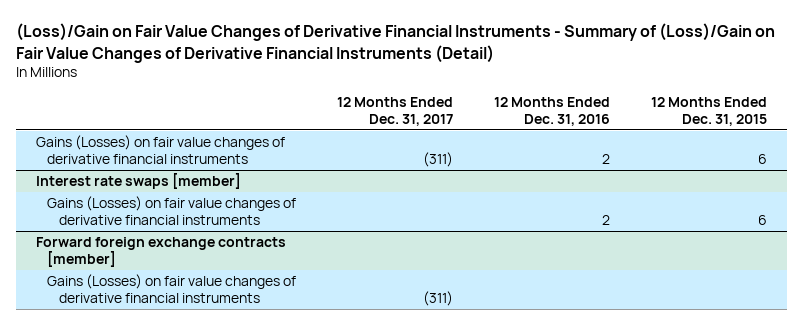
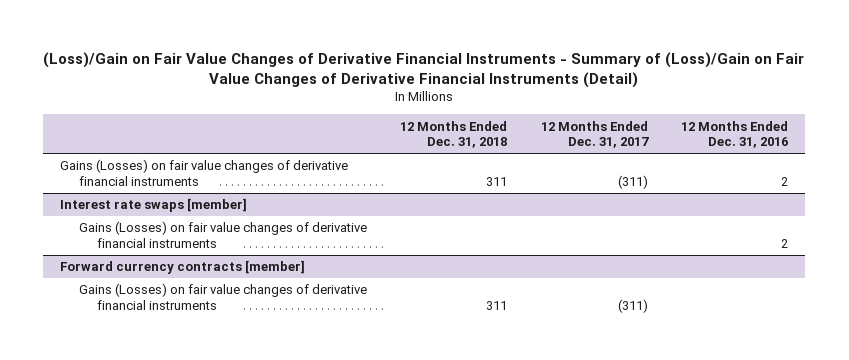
[650,97,767,126] 12 Months Ended Dec. 31, 2015 -> none
none -> [400,120,508,149] 12 Months Ended Dec. 31, 2018
[35,237,286,267] Forward foreign exchange contracts [member] -> [60,260,306,275] Forward currency contracts [member]

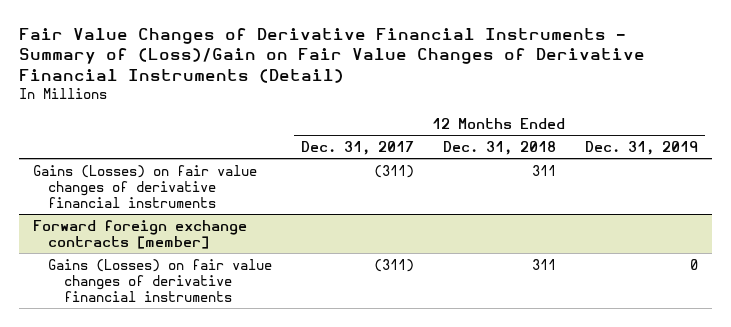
[43,51,805,88] (Loss)/Gain on Fair Value Changes of Derivative Financial Instruments - Summary of (Loss)/Gain on Fair Value Changes of Derivative Financial Instruments (Detail) -> [18,27,645,84] Fair Value Changes of Derivative Financial Instruments - Summary of (Loss)/Gain on Fair Value Changes of Derivative Financial Instruments (Detail)
[681,120,789,149] 12 Months Ended Dec. 31, 2016 -> none
none -> [584,141,698,156] Dec. 31, 2019
[60,198,248,213] Interest rate swaps [member] -> none
[78,221,367,249] Gains (Losses) on fair value changes of derivative financial instruments -> none
[60,260,306,275] Forward currency contracts [member] -> [33,219,248,249] Forward foreign exchange contracts [member]

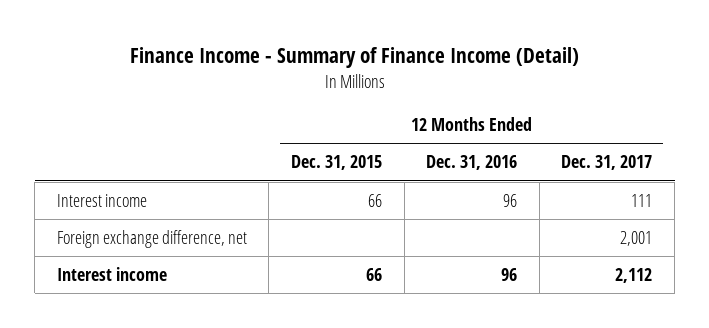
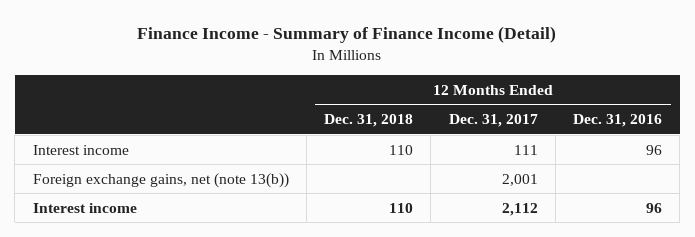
[291,155,383,171] Dec. 31, 2015 -> none
none -> [324,113,414,127] Dec. 31, 2018
[56,230,247,249] Foreign exchange difference, net -> [32,172,289,188] Foreign exchange gains, net (note 13(b))

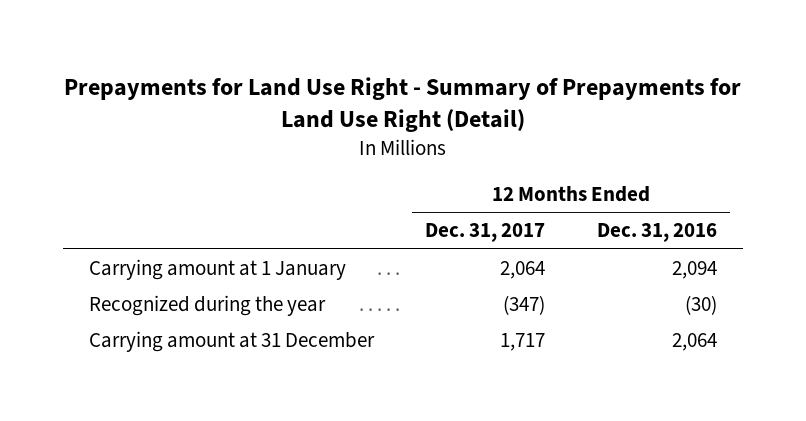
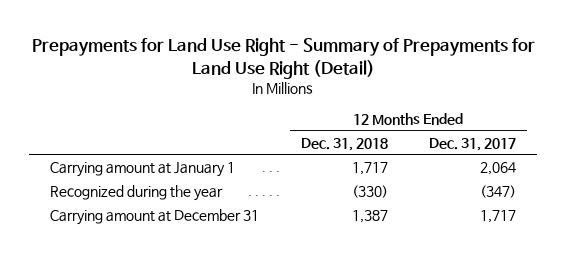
[597,223,718,243] Dec. 31, 2016 -> none
none -> [300,137,388,151] Dec. 31, 2018
[88,259,346,281] Carrying amount at 1 January -> [50,161,236,177] Carrying amount at January 1
[88,331,375,353] Carrying amount at 31 December -> [50,208,260,225] Carrying amount at December 31

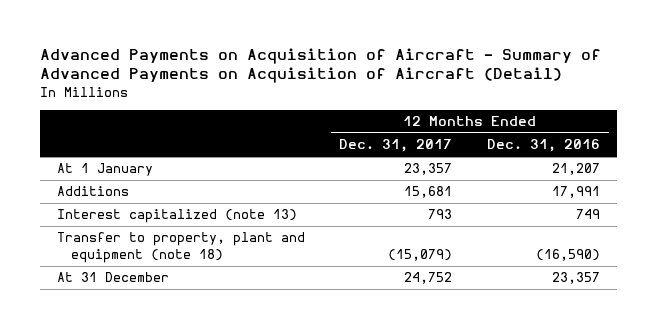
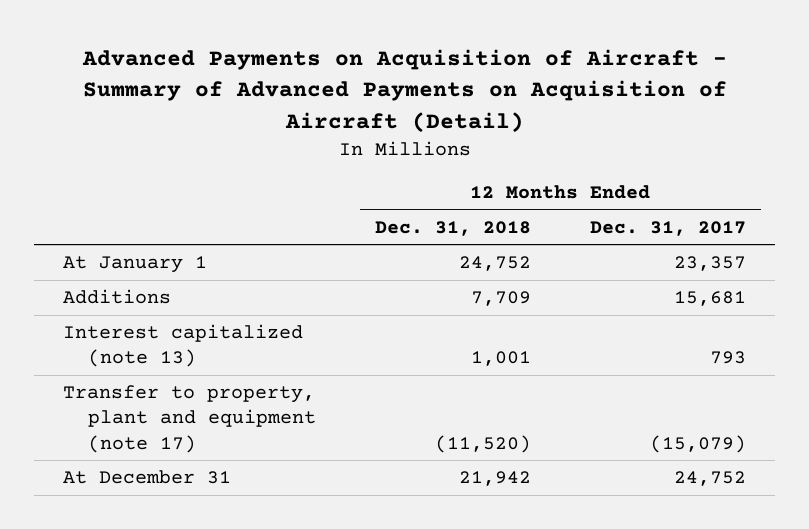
[486,139,600,153] Dec. 31, 2016 -> none
none -> [375,220,532,236] Dec. 31, 2018
[56,163,153,177] At 1 January -> [63,256,208,274] At January 1
[56,232,305,263] Transfer to property, plant and equipment (note 18) -> [63,385,317,453] Transfer to property, plant and equipment (note 17)
[56,272,169,283] At 31 December -> [63,470,232,485] At December 31

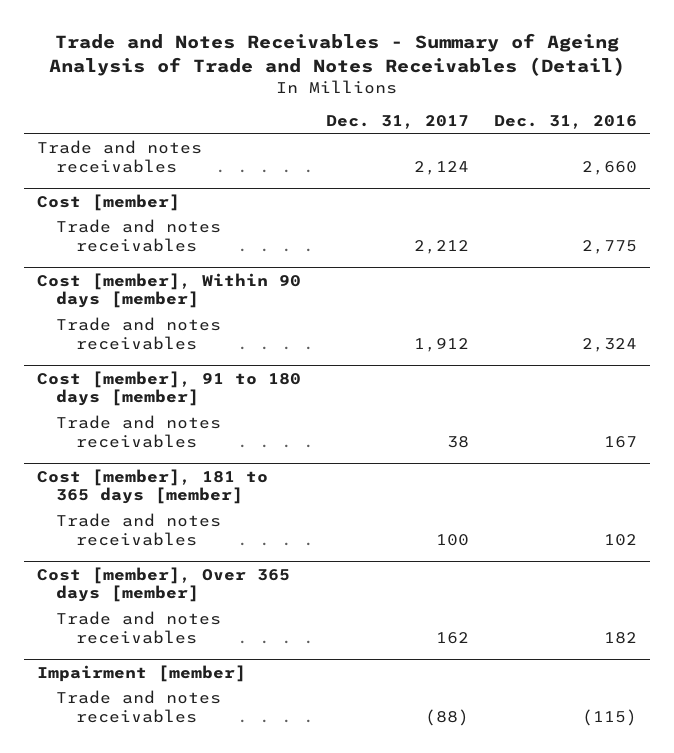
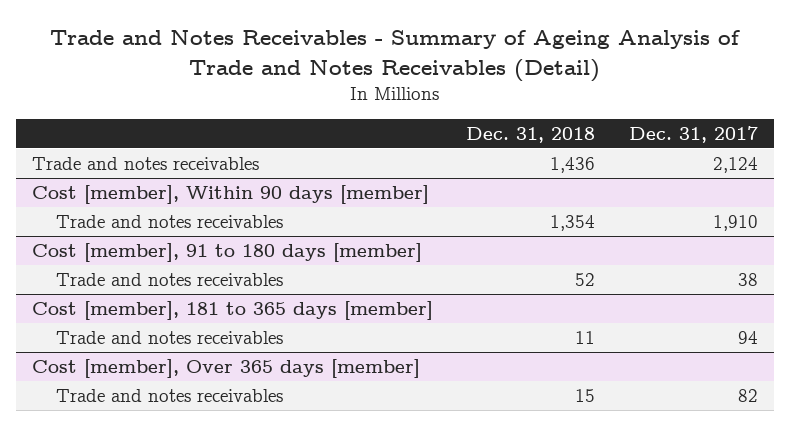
[494,115,638,130] Dec. 31, 2016 -> none
none -> [466,127,596,144] Dec. 31, 2018
[37,193,181,211] Cost [member] -> none
[56,219,222,252] Trade and notes receivables -> none
[414,337,470,352] 1,912 -> [712,214,758,231] 1,910
[436,533,470,546] 100 -> [737,330,758,344] 94
[37,664,247,682] Impairment [member] -> none
[56,690,222,723] Trade and notes receivables -> none
[436,631,470,644] 162 -> [737,388,758,402] 82

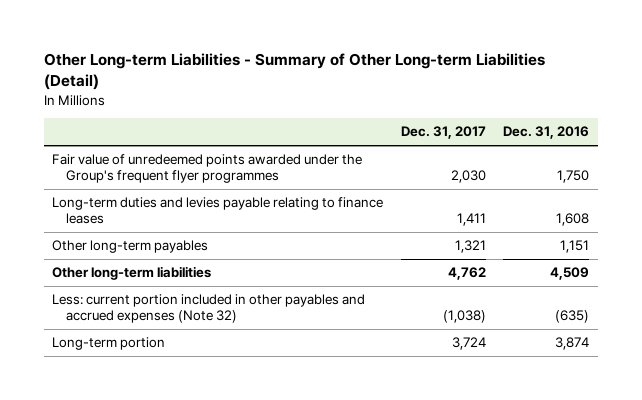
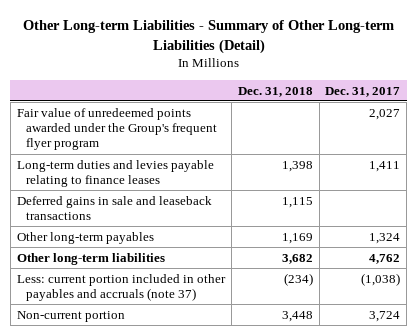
[503,126,590,140] Dec. 31, 2016 -> none
none -> [237,86,313,97] Dec. 31, 2018
[52,154,363,184] Fair value of unredeemed points awarded under the Group's frequent flyer programmes -> [16,107,218,151] Fair value of unredeemed points awarded under the Group's frequent flyer program
[450,170,486,184] 2,030 -> [369,108,401,120] 2,027
none -> [16,195,212,220] Deferred gains in sale and leaseback transactions
[454,240,486,254] 1,321 -> [369,232,401,244] 1,324
[52,294,366,324] Less: current portion included in other payables and accrued expenses (Note 32) -> [16,273,226,301] Less: current portion included in other payables and accruals (note 37)
[52,337,166,351] Long-term portion -> [16,310,125,322] Non-current portion

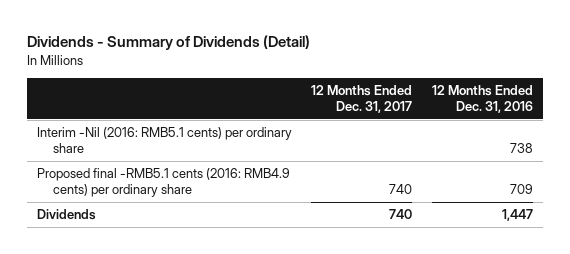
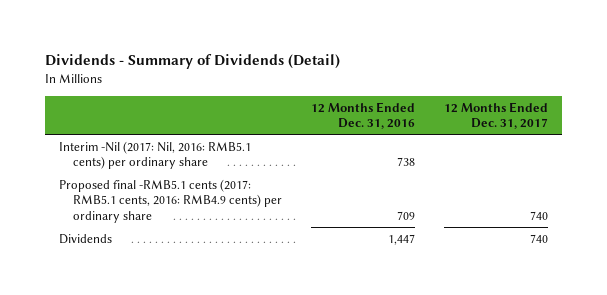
[36,127,292,154] Interim -Nil (2016: RMB5.1 cents) per ordinary share -> [59,140,252,170] Interim -Nil (2017: Nil, 2016: RMB5.1 cents) per ordinary share
[36,168,290,198] Proposed final -RMB5.1 cents (2016: RMB4.9 cents) per ordinary share -> [59,178,282,223] Proposed final -RMB5.1 cents (2017: RMB5.1 cents, 2016: RMB4.9 cents) per ordinary share

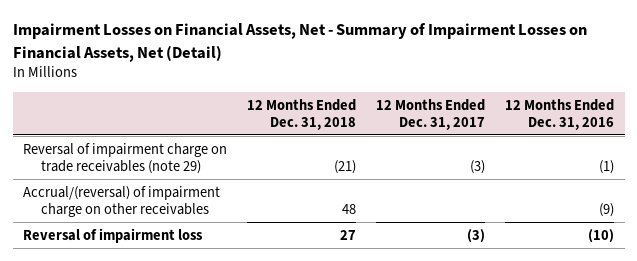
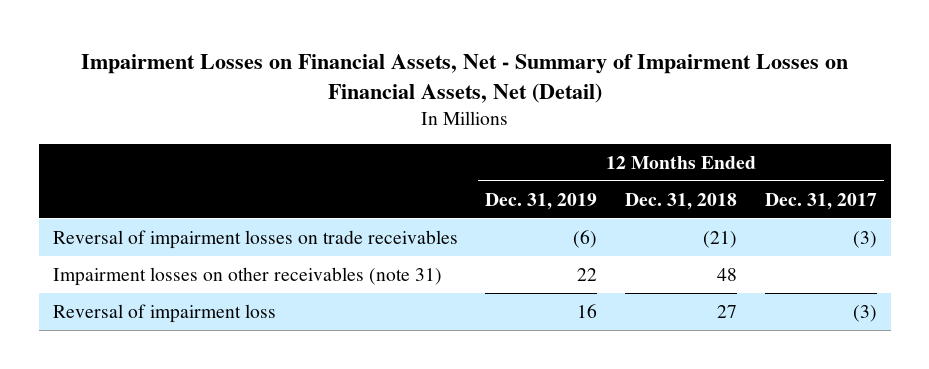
[505,98,615,130] 12 Months Ended Dec. 31, 2016 -> none
none -> [485,192,598,210] Dec. 31, 2019
[22,142,227,174] Reversal of impairment charge on trade receivables (note 29) -> [52,229,458,249] Reversal of impairment losses on trade receivables
[22,185,220,217] Accrual/(reversal) of impairment charge on other receivables -> [52,266,442,286] Impairment losses on other receivables (note 31)

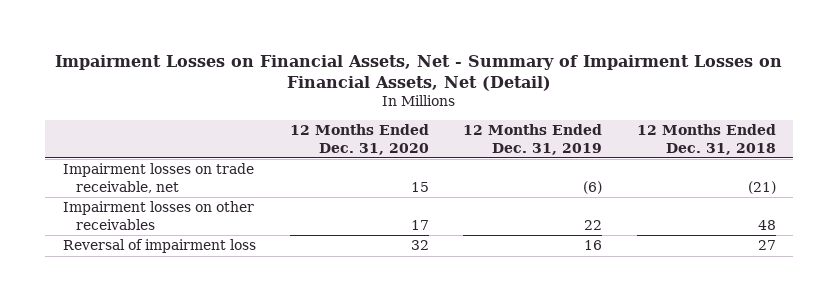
[764,192,877,210] Dec. 31, 2017 -> none
none -> [289,124,429,155] 12 Months Ended Dec. 31, 2020
[52,229,458,249] Reversal of impairment losses on trade receivables -> [62,163,254,193] Impairment losses on trade receivable, net
[52,266,442,286] Impairment losses on other receivables (note 31) -> [62,201,254,230] Impairment losses on other receivables

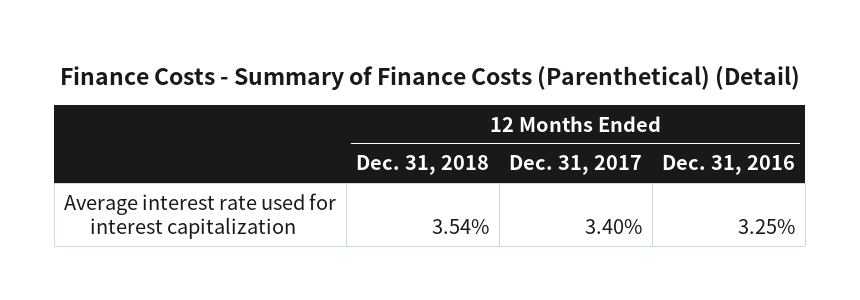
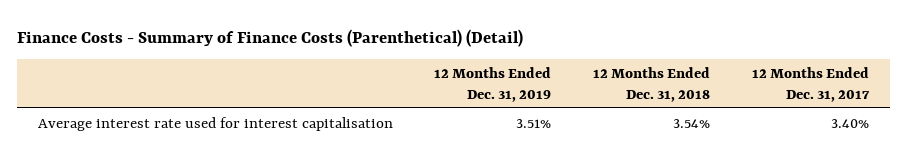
[662,155,796,176] Dec. 31, 2016 -> none
none -> [434,66,552,102] 12 Months Ended Dec. 31, 2019
[64,192,337,239] Average interest rate used for interest capitalization -> [37,116,393,131] Average interest rate used for interest capitalisation

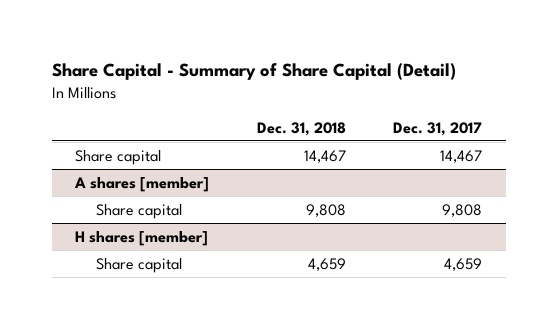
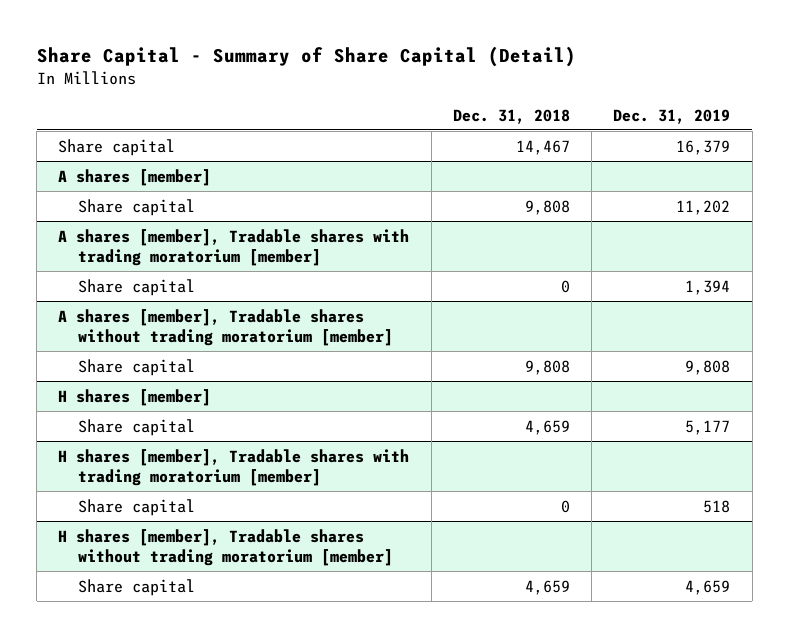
[393,121,483,136] Dec. 31, 2017 -> none
none -> [613,108,731,124] Dec. 31, 2019
none -> [58,228,410,266] A shares [member], Tradable shares with trading moratorium [member]
none -> [78,278,196,296] Share capital
none -> [58,308,394,346] A shares [member], Tradable shares without trading moratorium [member]
none -> [78,358,196,376] Share capital
none -> [58,448,410,486] H shares [member], Tradable shares with trading moratorium [member]
none -> [78,498,196,516] Share capital
none -> [58,528,394,566] H shares [member], Tradable shares without trading moratorium [member]
none -> [78,578,196,596] Share capital

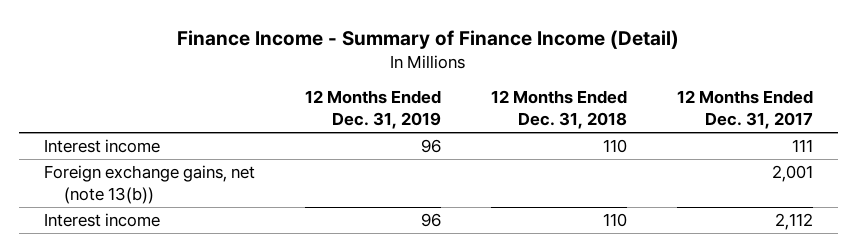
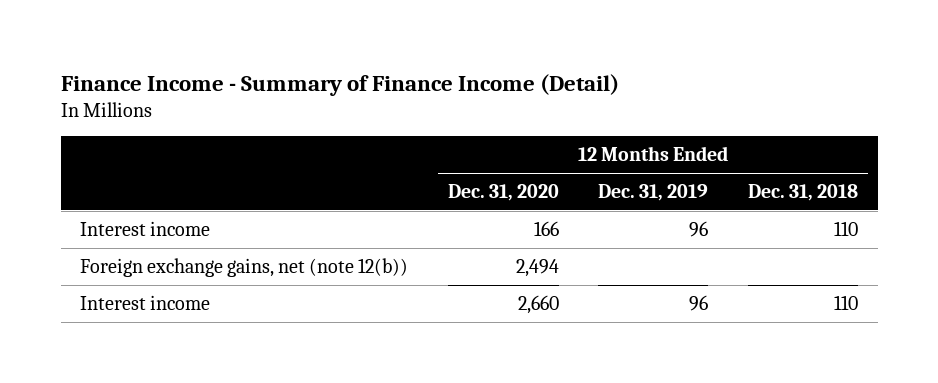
[676,90,813,130] 12 Months Ended Dec. 31, 2017 -> none
none -> [447,184,559,202] Dec. 31, 2020
[43,165,255,204] Foreign exchange gains, net (note 13(b)) -> [80,257,409,277] Foreign exchange gains, net (note 12(b))

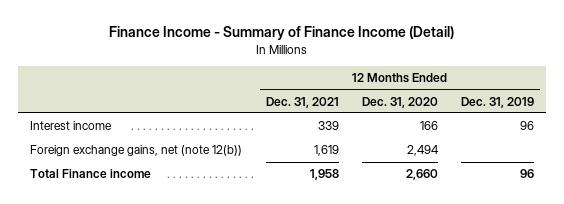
[747,184,858,202] Dec. 31, 2018 -> none
none -> [265,96,339,108] Dec. 31, 2021
[80,294,211,310] Interest income -> [30,169,152,179] Total Finance income

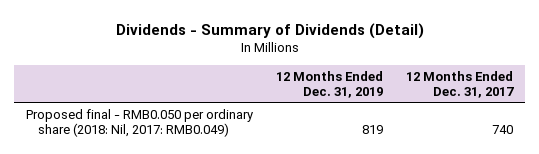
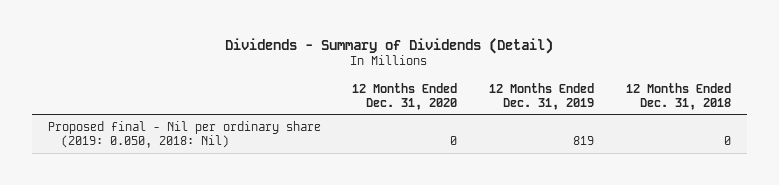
[406,70,515,99] 12 Months Ended Dec. 31, 2017 -> none
none -> [352,82,458,110] 12 Months Ended Dec. 31, 2020
none -> [625,82,731,110] 12 Months Ended Dec. 31, 2018
[25,108,253,137] Proposed final - RMB0.050 per ordinary share (2018: Nil, 2017: RMB0.049) -> [47,120,321,148] Proposed final - Nil per ordinary share (2019: 0.050, 2018: Nil)

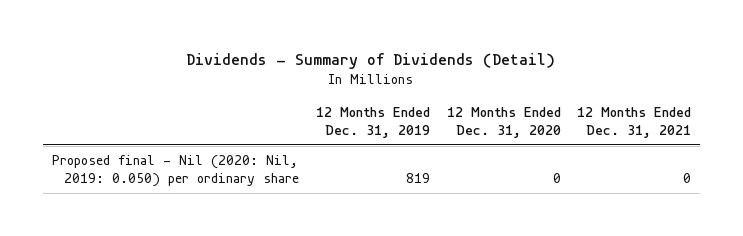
[625,82,731,110] 12 Months Ended Dec. 31, 2018 -> none
none -> [577,107,692,139] 12 Months Ended Dec. 31, 2021
[47,120,321,148] Proposed final - Nil per ordinary share (2019: 0.050, 2018: Nil) -> [51,155,300,188] Proposed final - Nil (2020: Nil, 2019: 0.050) per ordinary share

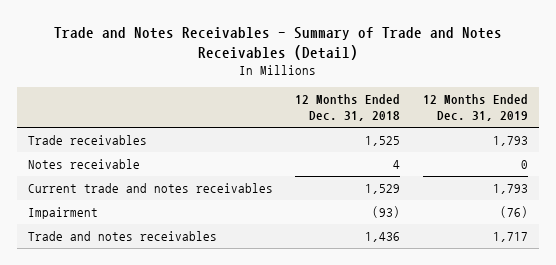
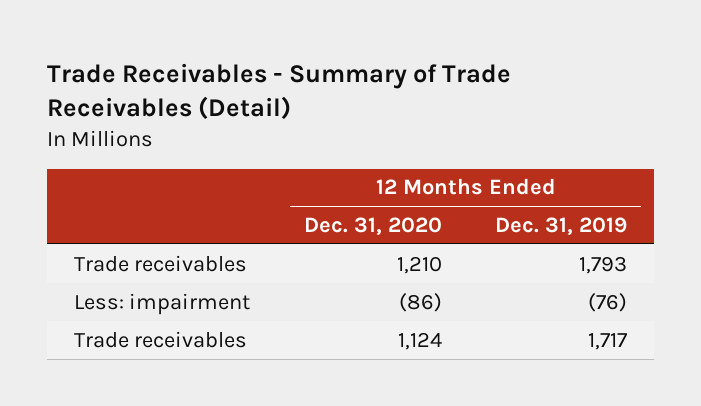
[53,26,502,60] Trade and Notes Receivables - Summary of Trade and Notes Receivables (Detail) -> [47,62,512,121] Trade Receivables - Summary of Trade Receivables (Detail)
[295,94,401,122] 12 Months Ended Dec. 31, 2018 -> none
none -> [303,216,442,235] Dec. 31, 2020
[28,159,141,170] Notes receivable -> none
[28,183,274,194] Current trade and notes receivables -> none
[28,207,99,220] Impairment -> [74,292,251,315] Less: impairment
[28,231,218,242] Trade and notes receivables -> [74,330,248,348] Trade receivables

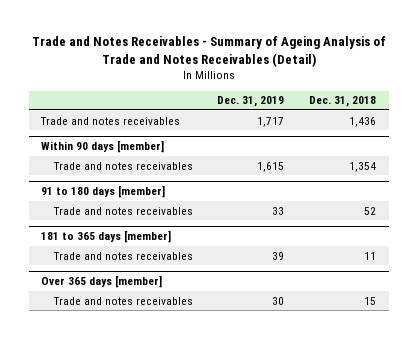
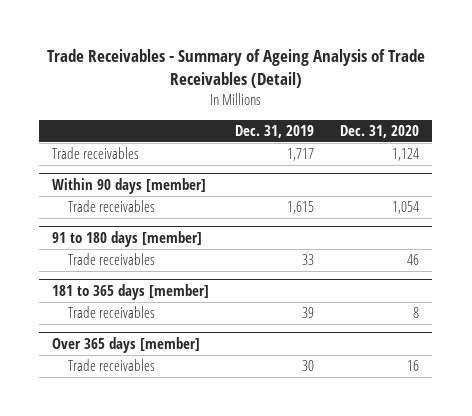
[31,36,386,68] Trade and Notes Receivables - Summary of Ageing Analysis of Trade and Notes Receivables (Detail) -> [46,49,425,89] Trade Receivables - Summary of Ageing Analysis of Trade Receivables (Detail)
[309,96,377,108] Dec. 31, 2018 -> none
none -> [340,125,420,139] Dec. 31, 2020
[40,116,181,125] Trade and notes receivables -> [52,147,140,160] Trade receivables
[52,161,193,170] Trade and notes receivables -> [68,200,156,213] Trade receivables
[52,206,193,215] Trade and notes receivables -> [68,253,156,266] Trade receivables
[52,251,193,260] Trade and notes receivables -> [68,306,156,319] Trade receivables
[52,296,193,305] Trade and notes receivables -> [68,359,156,372] Trade receivables

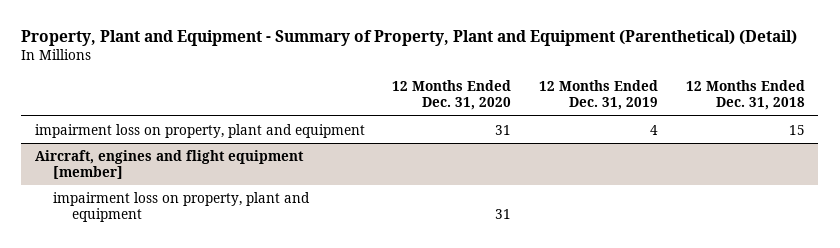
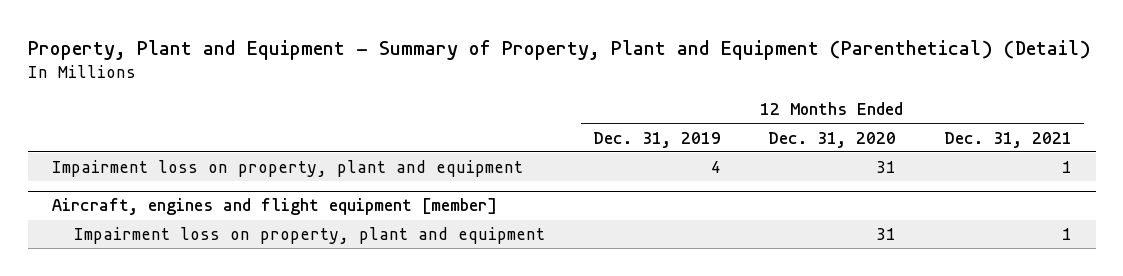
[685,80,805,111] 12 Months Ended Dec. 31, 2018 -> none
none -> [943,131,1072,148] Dec. 31, 2021
[34,123,365,138] impairment loss on property, plant and equipment -> [51,160,523,178] Impairment loss on property, plant and equipment
[53,191,311,223] impairment loss on property, plant and equipment -> [74,227,546,245] Impairment loss on property, plant and equipment

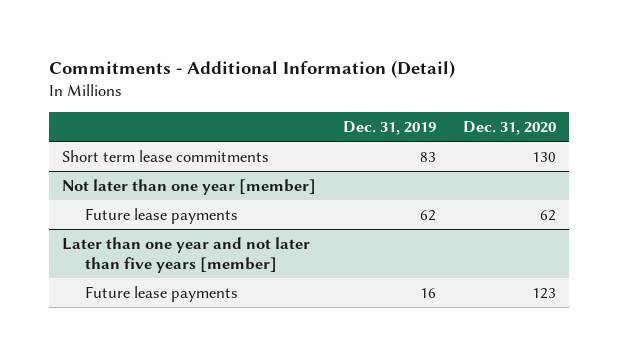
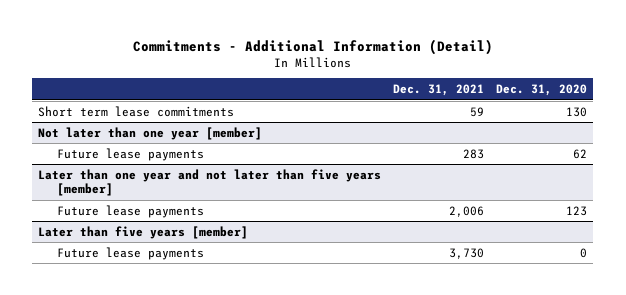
[343,121,437,136] Dec. 31, 2019 -> none
none -> [393,84,485,97] Dec. 31, 2021
none -> [38,225,249,239] Later than five years [member]
none -> [56,246,204,260] Future lease payments

